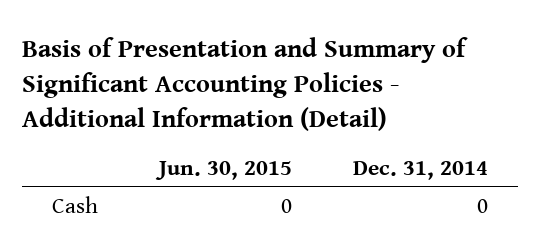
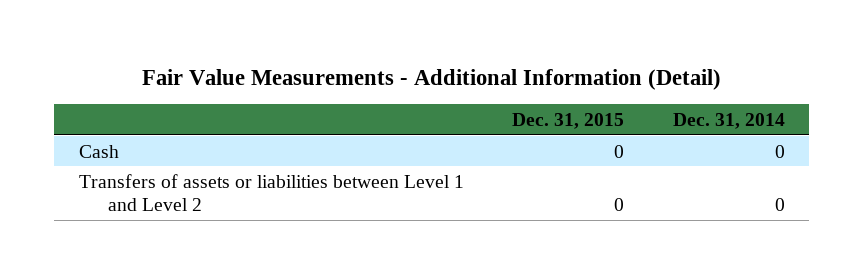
[21,36,468,132] Basis of Presentation and Summary of Significant Accounting Policies - Additional Information (Detail) -> [141,68,721,90] Fair Value Measurements - Additional Information (Detail)
[155,161,293,181] Jun. 30, 2015 -> none
none -> [512,112,625,129] Dec. 31, 2015
none -> [78,173,464,212] Transfers of assets or liabilities between Level 1 and Level 2

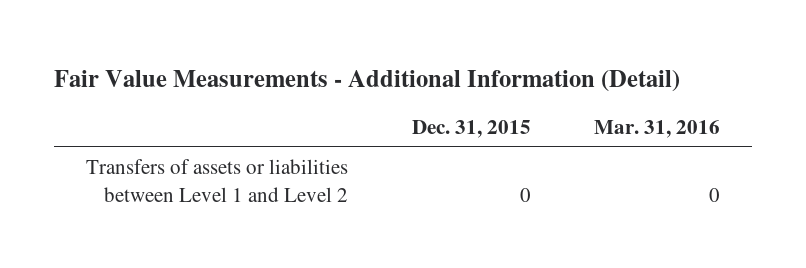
[672,112,785,129] Dec. 31, 2014 -> none
none -> [593,120,720,139] Mar. 31, 2016
[78,144,119,158] Cash -> none

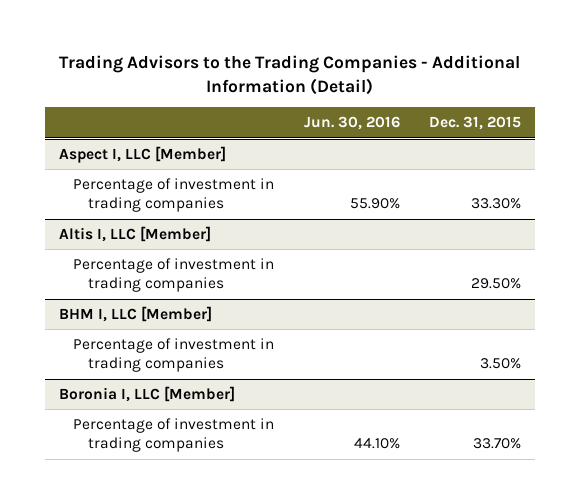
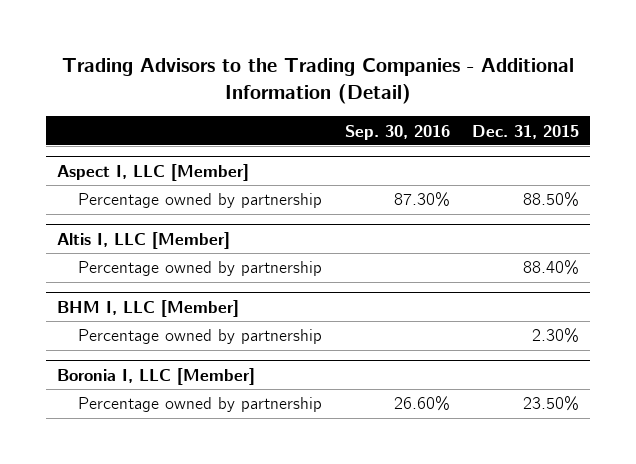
[303,116,400,131] Jun. 30, 2016 -> none
none -> [344,124,450,140] Sep. 30, 2016
[73,177,275,213] Percentage of investment in trading companies -> none
none -> [78,193,323,209] Percentage owned by partnership
[73,257,275,293] Percentage of investment in trading companies -> none
none -> [78,261,323,277] Percentage owned by partnership
[73,337,275,373] Percentage of investment in trading companies -> none
none -> [78,329,323,345] Percentage owned by partnership
[73,417,275,453] Percentage of investment in trading companies -> none
none -> [78,397,323,413] Percentage owned by partnership

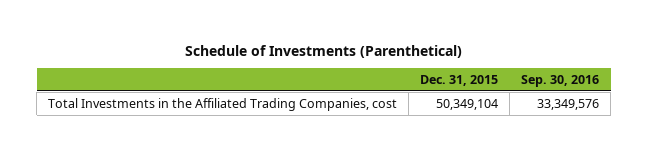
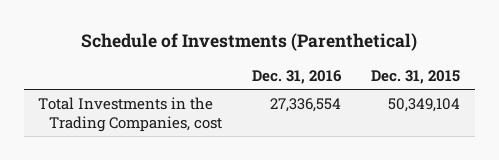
[521,74,600,87] Sep. 30, 2016 -> none
none -> [252,70,343,85] Dec. 31, 2016
[48,97,398,111] Total Investments in the Affiliated Trading Companies, cost -> [38,96,223,133] Total Investments in the Trading Companies, cost

